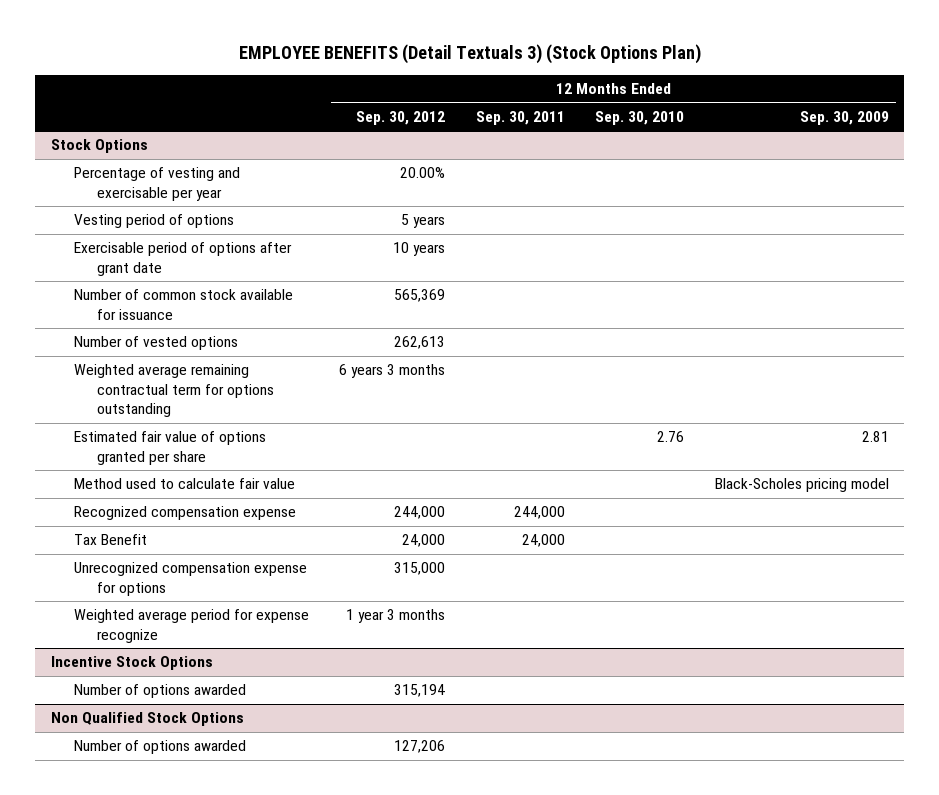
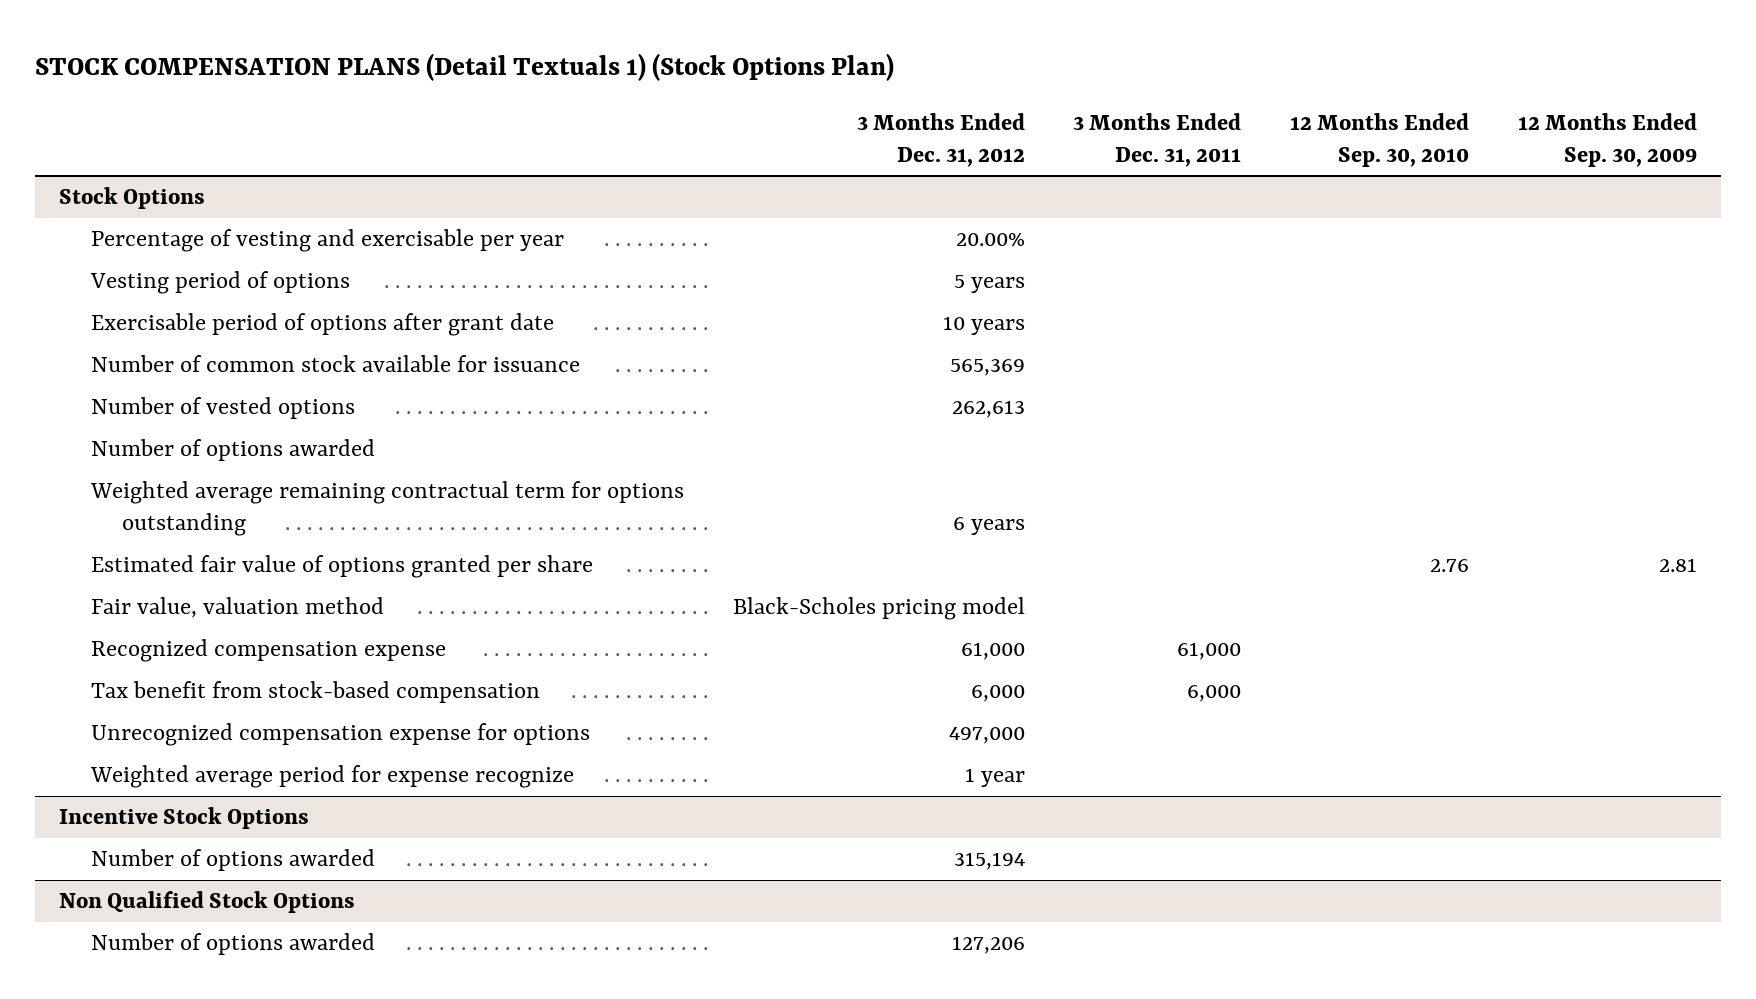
[238,44,701,65] EMPLOYEE BENEFITS (Detail Textuals 3) (Stock Options Plan) -> [34,53,894,82] STOCK COMPENSATION PLANS (Detail Textuals 1) (Stock Options Plan)
[356,110,446,125] Sep. 30, 2012 -> none
[475,110,565,125] Sep. 30, 2011 -> none
none -> [856,113,1025,167] 3 Months Ended Dec. 31, 2012
none -> [1073,113,1242,167] 3 Months Ended Dec. 31, 2011
none -> [90,439,375,462] Number of options awarded
[73,478,295,490] Method used to calculate fair value -> none
none -> [90,597,384,619] Fair value, valuation method
[73,534,147,546] Tax Benefit -> [90,681,540,704] Tax benefit from stock-based compensation

